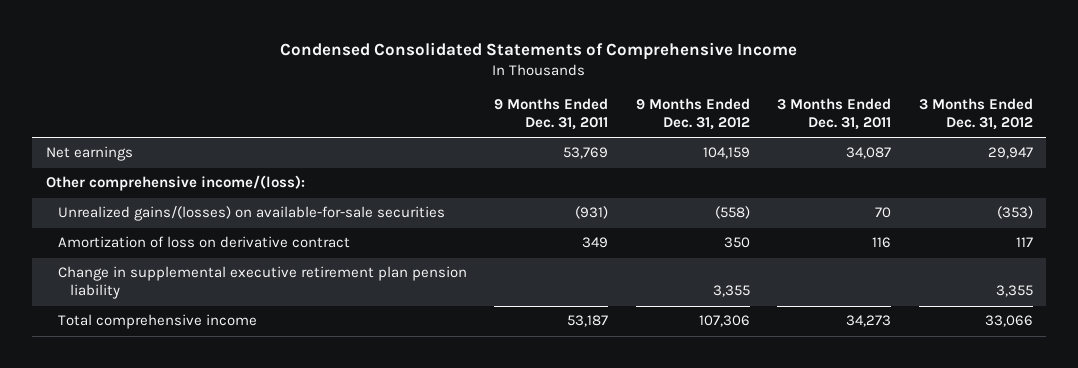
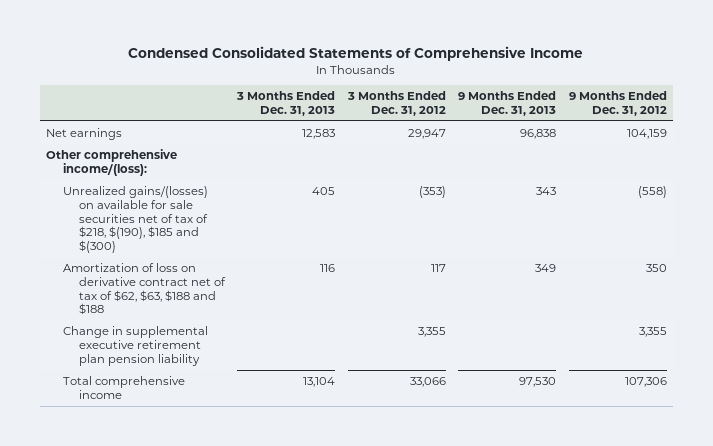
[494,98,609,131] 9 Months Ended Dec. 31, 2011 -> none
[777,98,892,131] 3 Months Ended Dec. 31, 2011 -> none
none -> [236,91,336,116] 3 Months Ended Dec. 31, 2013
none -> [458,91,557,116] 9 Months Ended Dec. 31, 2013
[57,206,445,222] Unrealized gains/(losses) on available-for-sale securities -> [62,186,209,254] Unrealized gains/(losses) on available for sale securities net of tax of $218, $(190), $185 and $(300)
[57,236,350,249] Amortization of loss on derivative contract -> [62,263,227,316] Amortization of loss on derivative contract net of tax of $62, $63, $188 and $188

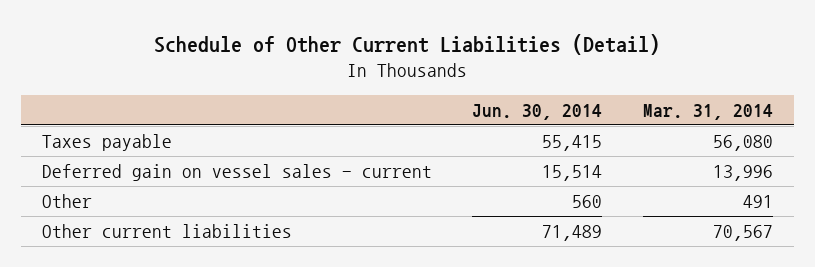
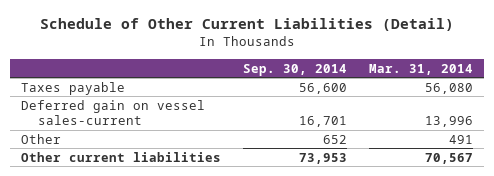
[472,104,603,121] Jun. 30, 2014 -> none
none -> [242,63,347,76] Sep. 30, 2014
[41,163,432,181] Deferred gain on vessel sales - current -> [21,99,206,125] Deferred gain on vessel sales-current

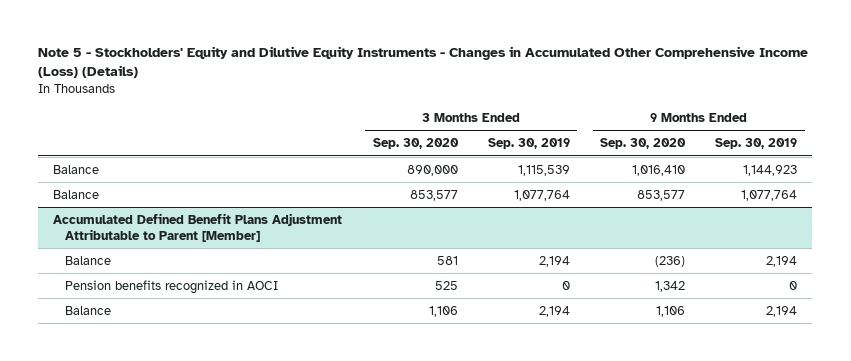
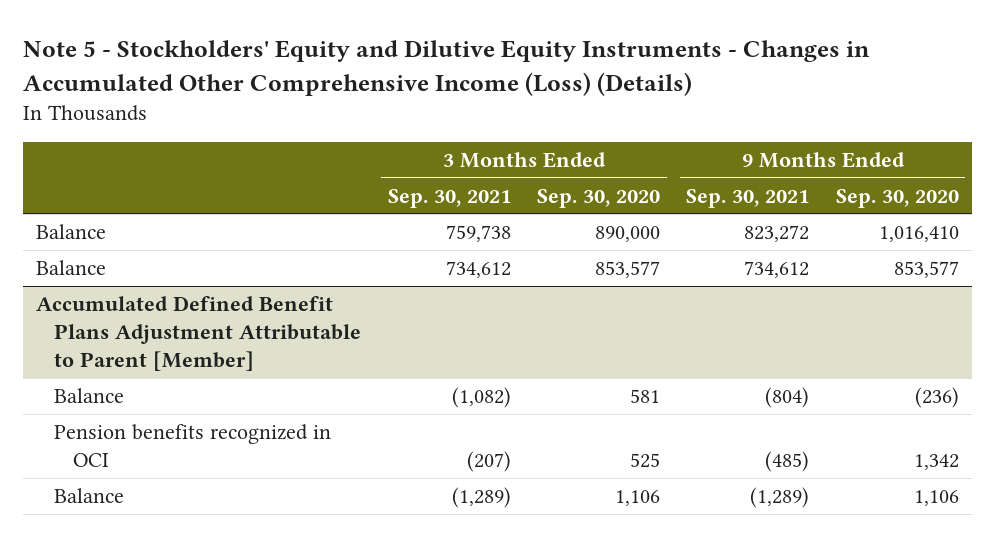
[487,138,570,150] Sep. 30, 2019 -> none
[715,138,798,150] Sep. 30, 2019 -> none
none -> [387,188,511,208] Sep. 30, 2021
none -> [686,188,810,208] Sep. 30, 2021
[64,279,278,294] Pension benefits recognized in AOCI -> [54,423,332,467] Pension benefits recognized in OCI

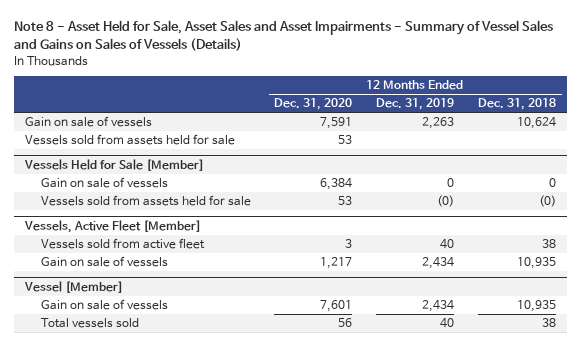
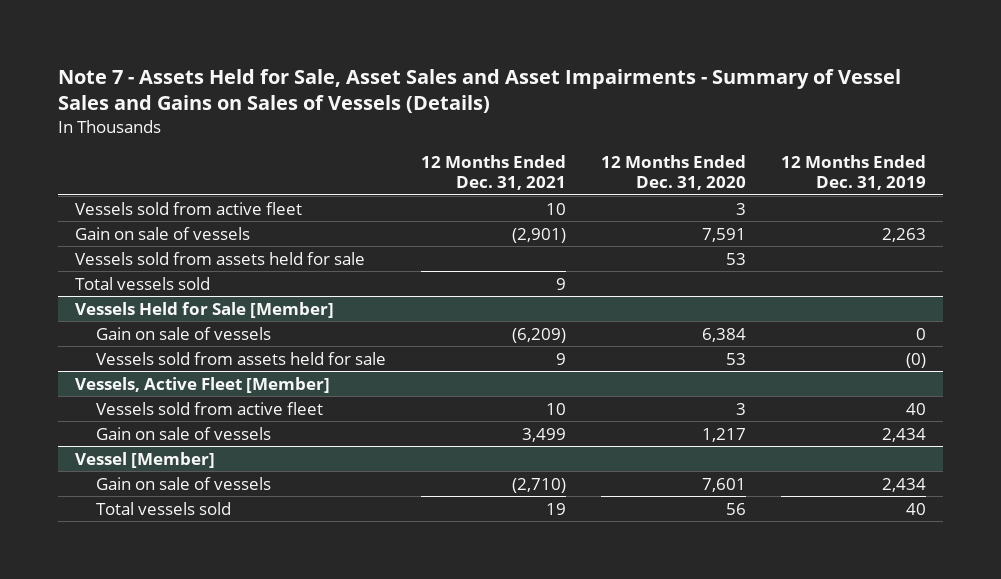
[13,20,553,52] Note 8 - Asset Held for Sale, Asset Sales and Asset Impairments - Summary of Vessel Sales and Gains on Sales of Vessels (Details) -> [57,68,901,114] Note 7 - Assets Held for Sale, Asset Sales and Asset Impairments - Summary of Vessel Sales and Gains on Sales of Vessels (Details)
[477,98,556,111] Dec. 31, 2018 -> none
none -> [420,155,566,190] 12 Months Ended Dec. 31, 2021
none -> [75,201,303,215] Vessels sold from active fleet
none -> [75,276,211,290] Total vessels sold

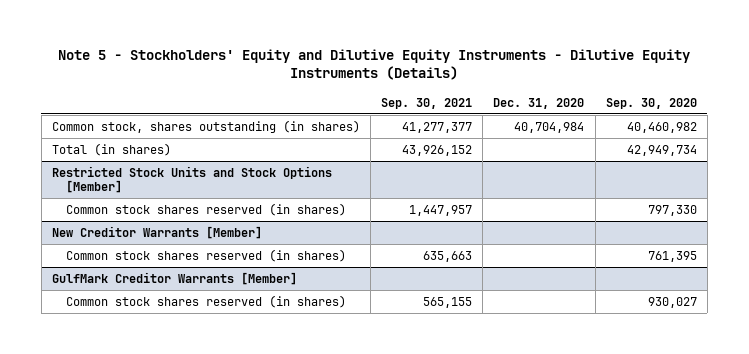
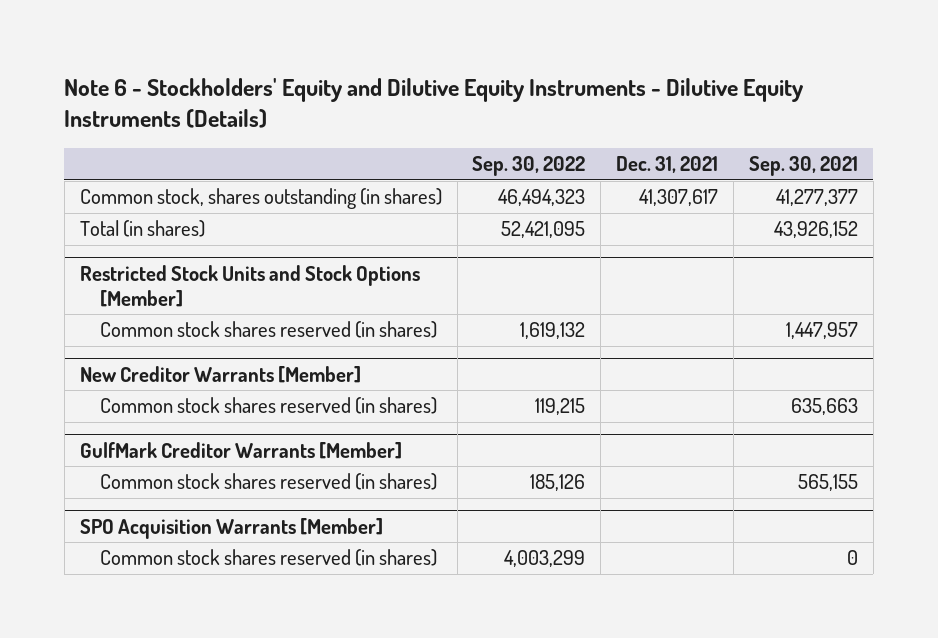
[58,48,691,81] Note 5 - Stockholders' Equity and Dilutive Equity Instruments - Dilutive Equity Instruments (Details) -> [64,77,804,129] Note 6 - Stockholders' Equity and Dilutive Equity Instruments - Dilutive Equity Instruments (Details)
[493,97,585,109] Dec. 31, 2020 -> none
[605,97,697,109] Sep. 30, 2020 -> none
none -> [472,156,586,177] Sep. 30, 2022
none -> [616,156,719,174] Dec. 31, 2021
none -> [79,517,383,539] SPO Acquisition Warrants [Member]
none -> [100,549,438,567] Common stock shares reserved (in shares)

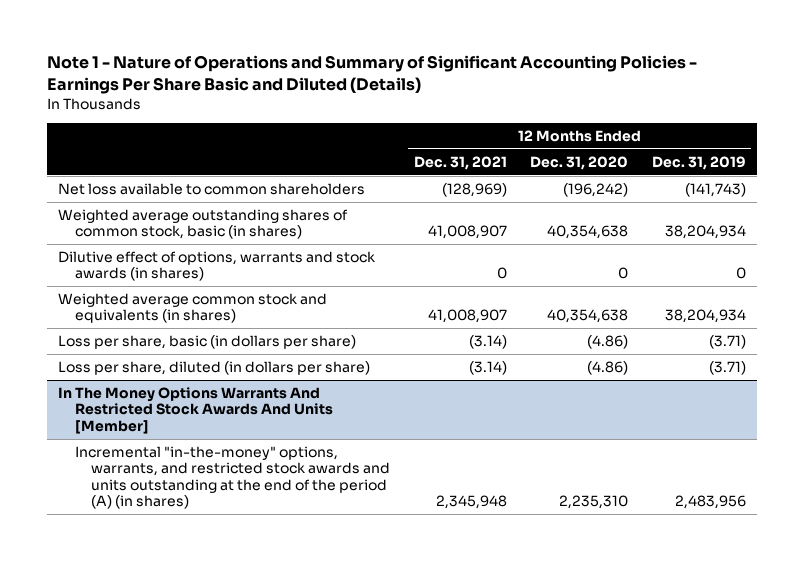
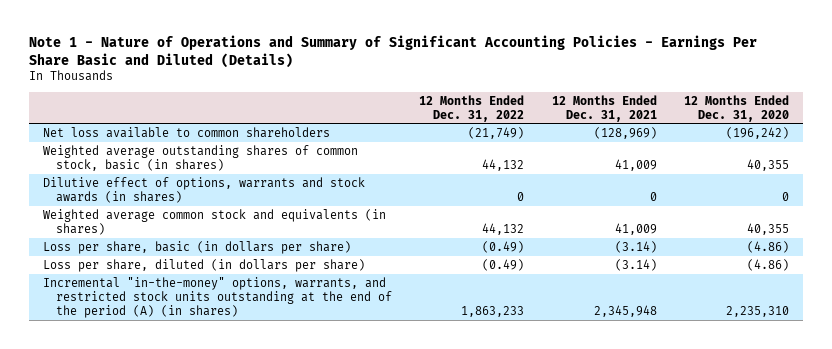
[651,155,746,170] Dec. 31, 2019 -> none
none -> [419,94,525,122] 12 Months Ended Dec. 31, 2022
[427,225,507,240] 41,008,907 -> [614,158,657,171] 41,009
[547,225,629,240] 40,354,638 -> [747,158,790,171] 40,355
[427,309,507,324] 41,008,907 -> [614,222,657,235] 41,009
[547,309,629,324] 40,354,638 -> [747,222,790,235] 40,355
[58,387,333,434] In The Money Options Warrants And Restricted Stock Awards And Units [Member] -> none
[74,446,391,510] Incremental "in-the-money" options, warrants, and restricted stock awards and units outstanding at the end of the period (A) (in shares) -> [42,276,392,318] Incremental "in-the-money" options, warrants, and restricted stock units outstanding at the end of the period (A) (in shares)

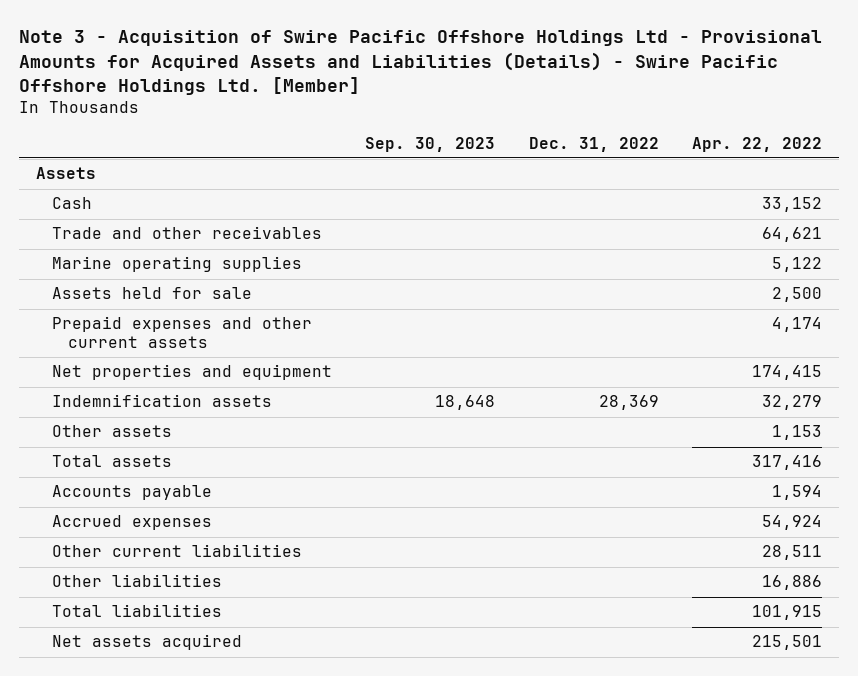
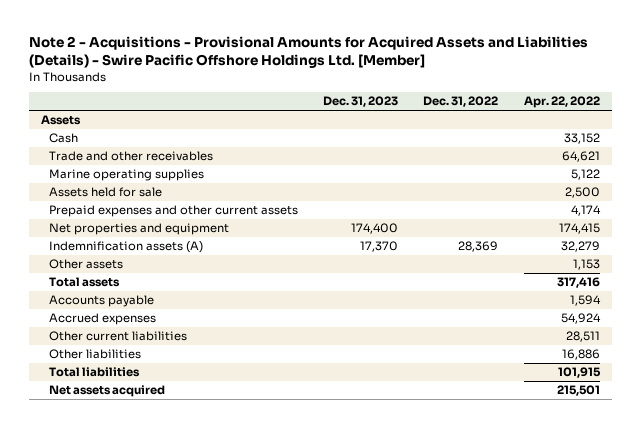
[19,30,823,95] Note 3 - Acquisition of Swire Pacific Offshore Holdings Ltd - Provisional Amounts for Acquired Assets and Liabilities (Details) - Swire Pacific Offshore Holdings Ltd. [Member] -> [28,35,588,68] Note 2 - Acquisitions - Provisional Amounts for Acquired Assets and Liabilities (Details) - Swire Pacific Offshore Holdings Ltd. [Member]
[365,136,496,152] Sep. 30, 2023 -> none
none -> [323,96,399,108] Dec. 31, 2023
[51,394,272,408] Indemnification assets -> [49,241,204,254] Indemnification assets (A)

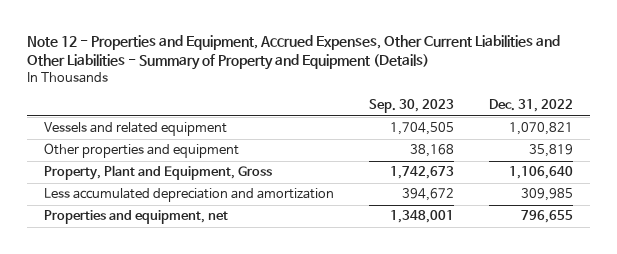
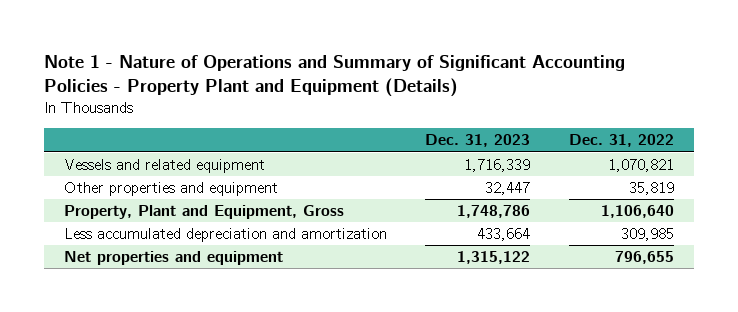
[27,35,561,71] Note 12 - Properties and Equipment, Accrued Expenses, Other Current Liabilities and Other Liabilities - Summary of Property and Equipment (Details) -> [44,55,626,98] Note 1 - Nature of Operations and Summary of Significant Accounting Policies - Property Plant and Equipment (Details)
[369,99,455,114] Sep. 30, 2023 -> none
none -> [425,134,531,148] Dec. 31, 2023
[44,210,229,225] Properties and equipment, net -> [63,251,283,266] Net properties and equipment

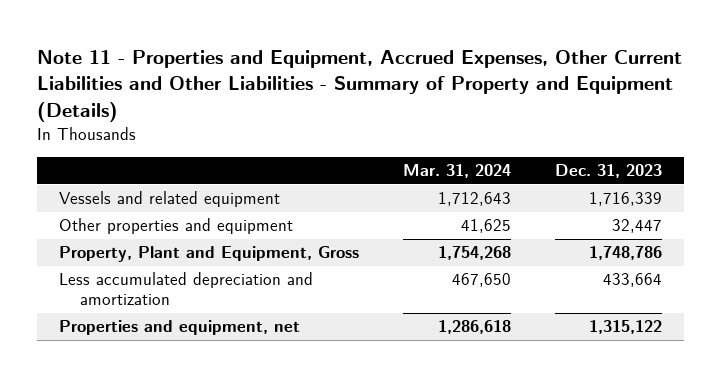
[44,55,626,98] Note 1 - Nature of Operations and Summary of Significant Accounting Policies - Property Plant and Equipment (Details) -> [36,49,682,122] Note 11 - Properties and Equipment, Accrued Expenses, Other Current Liabilities and Other Liabilities - Summary of Property and Equipment (Details)
[569,134,675,148] Dec. 31, 2022 -> none
none -> [403,164,512,179] Mar. 31, 2024
[63,251,283,266] Net properties and equipment -> [59,320,301,336] Properties and equipment, net

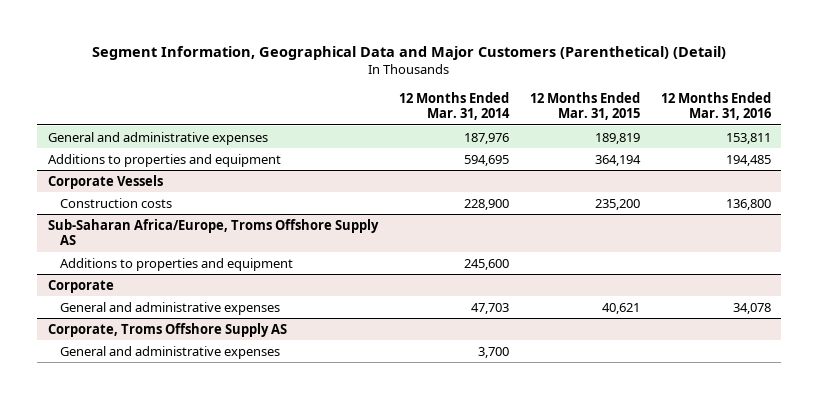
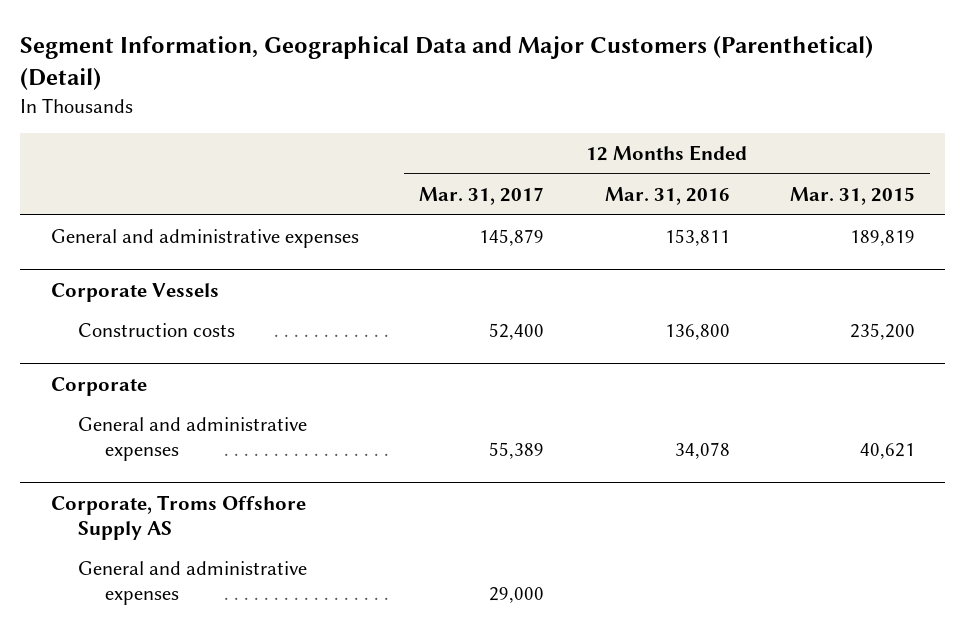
[398,91,510,121] 12 Months Ended Mar. 31, 2014 -> none
none -> [419,187,545,206] Mar. 31, 2017
[47,153,281,167] Additions to properties and equipment -> none
[47,218,379,246] Sub-Saharan Africa/Europe, Troms Offshore Supply AS -> none
[59,257,293,271] Additions to properties and equipment -> none

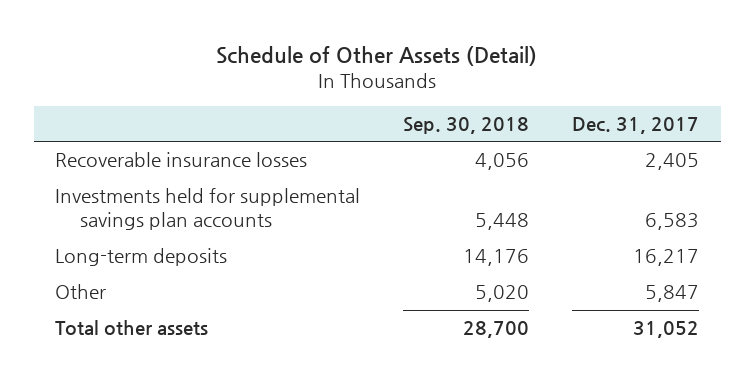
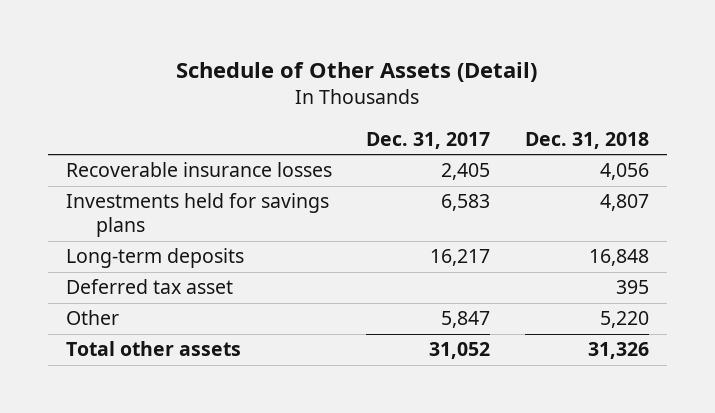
[403,117,530,135] Sep. 30, 2018 -> none
none -> [525,131,650,149] Dec. 31, 2018
[55,188,361,231] Investments held for supplemental savings plan accounts -> [65,193,329,238] Investments held for savings plans
none -> [65,279,233,295] Deferred tax asset

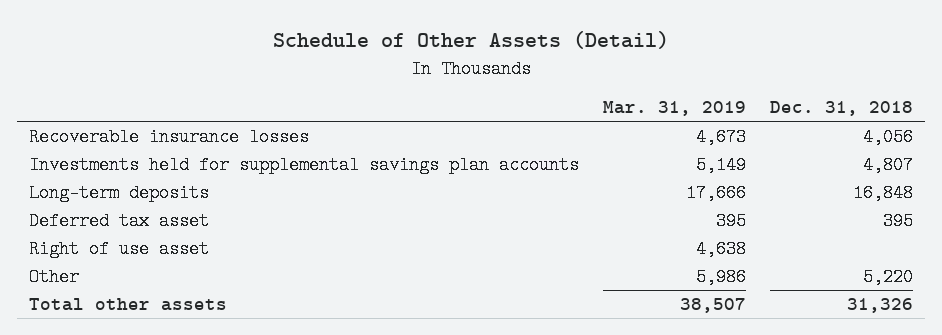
[366,131,491,149] Dec. 31, 2017 -> none
none -> [603,101,747,117] Mar. 31, 2019
[65,193,329,238] Investments held for savings plans -> [28,155,579,174] Investments held for supplemental savings plan accounts
none -> [28,239,209,258] Right of use asset

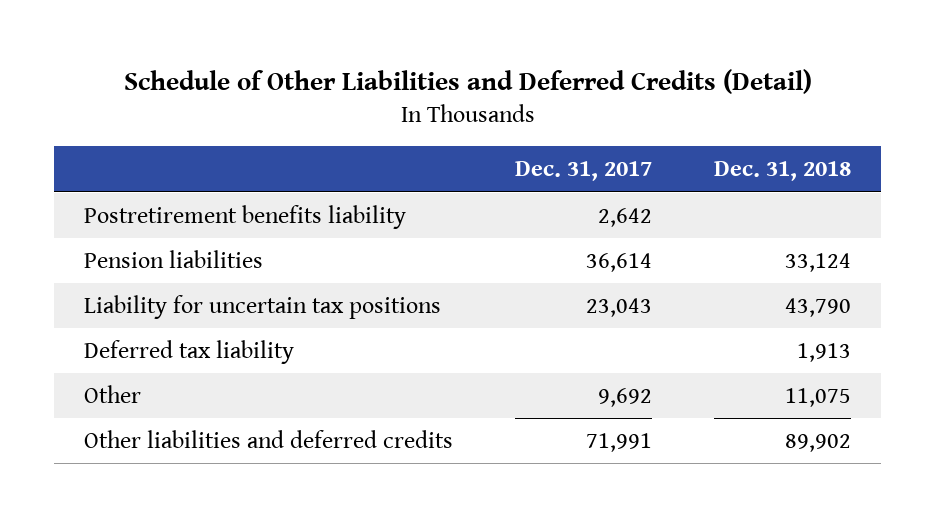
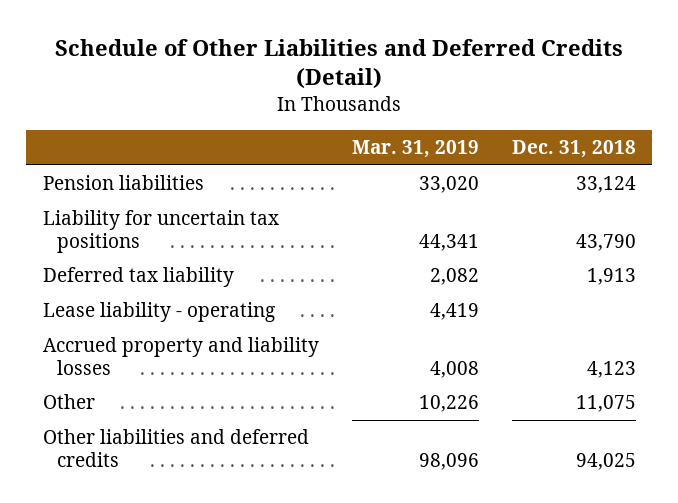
[515,161,653,182] Dec. 31, 2017 -> none
none -> [351,140,479,159] Mar. 31, 2019
[84,205,407,230] Postretirement benefits liability -> none
none -> [42,302,275,323] Lease liability - operating
none -> [42,337,319,375] Accrued property and liability losses
[784,434,851,453] 89,902 -> [575,452,636,470] 94,025

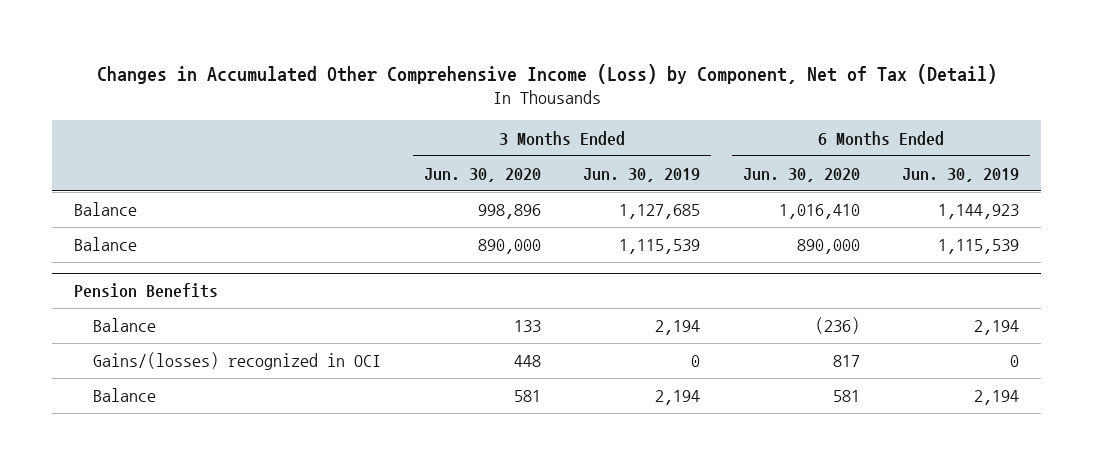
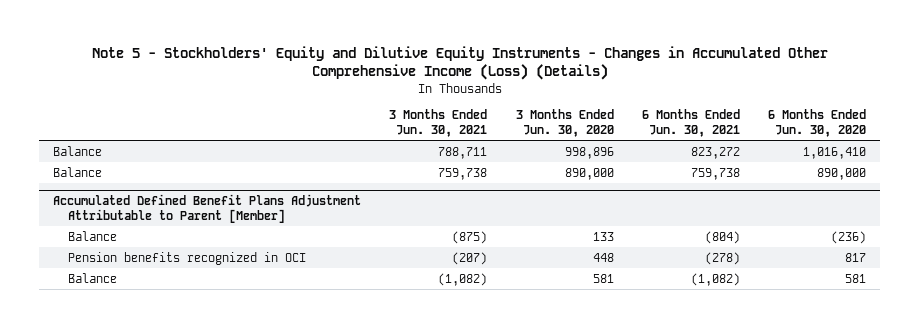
[96,63,997,84] Changes in Accumulated Other Comprehensive Income (Loss) by Component, Net of Tax (Detail) -> [91,45,828,81] Note 5 - Stockholders' Equity and Dilutive Equity Instruments - Changes in Accumulated Other Comprehensive Income (Loss) (Details)
[583,167,701,182] Jun. 30, 2019 -> none
[902,167,1020,182] Jun. 30, 2019 -> none
none -> [389,109,488,137] 3 Months Ended Jun. 30, 2021
none -> [641,109,740,137] 6 Months Ended Jun. 30, 2021
[73,283,218,299] Pension Benefits -> [52,193,361,223] Accumulated Defined Benefit Plans Adjustment Attributable to Parent [Member]
[93,352,382,371] Gains/(losses) recognized in OCI -> [68,251,307,265] Pension benefits recognized in OCI

